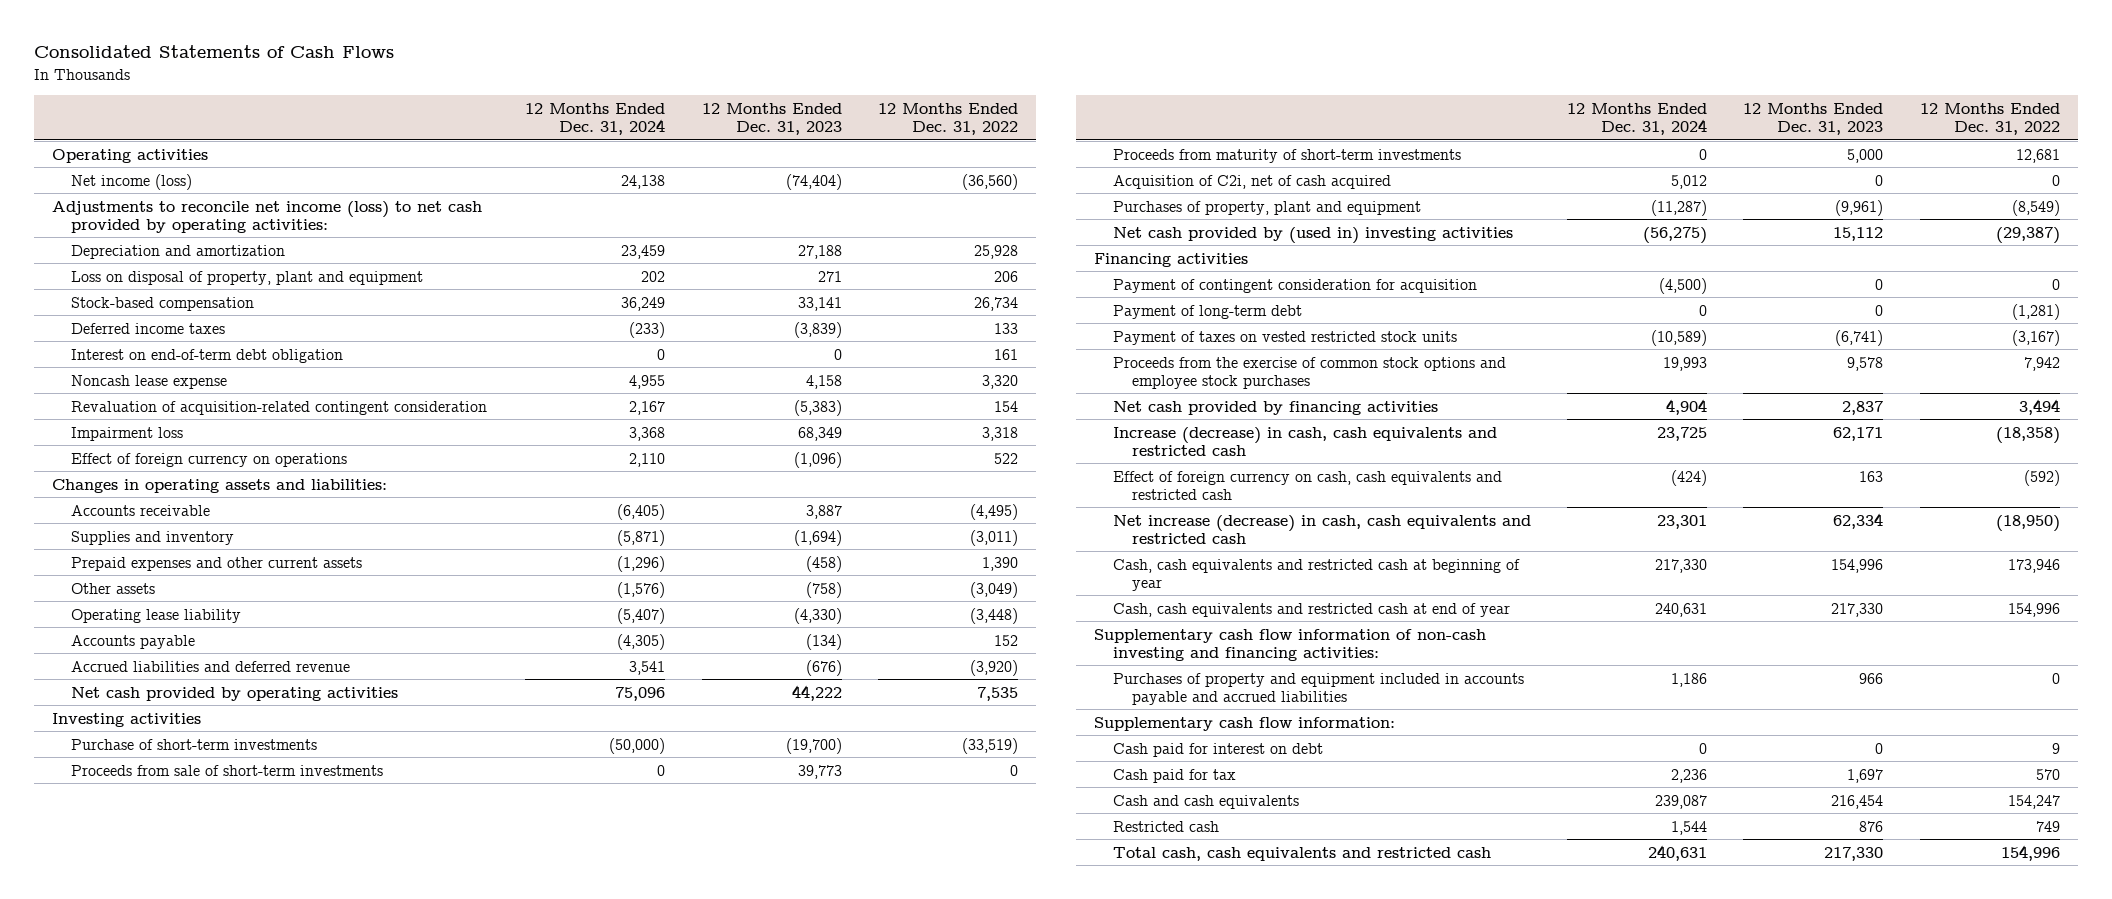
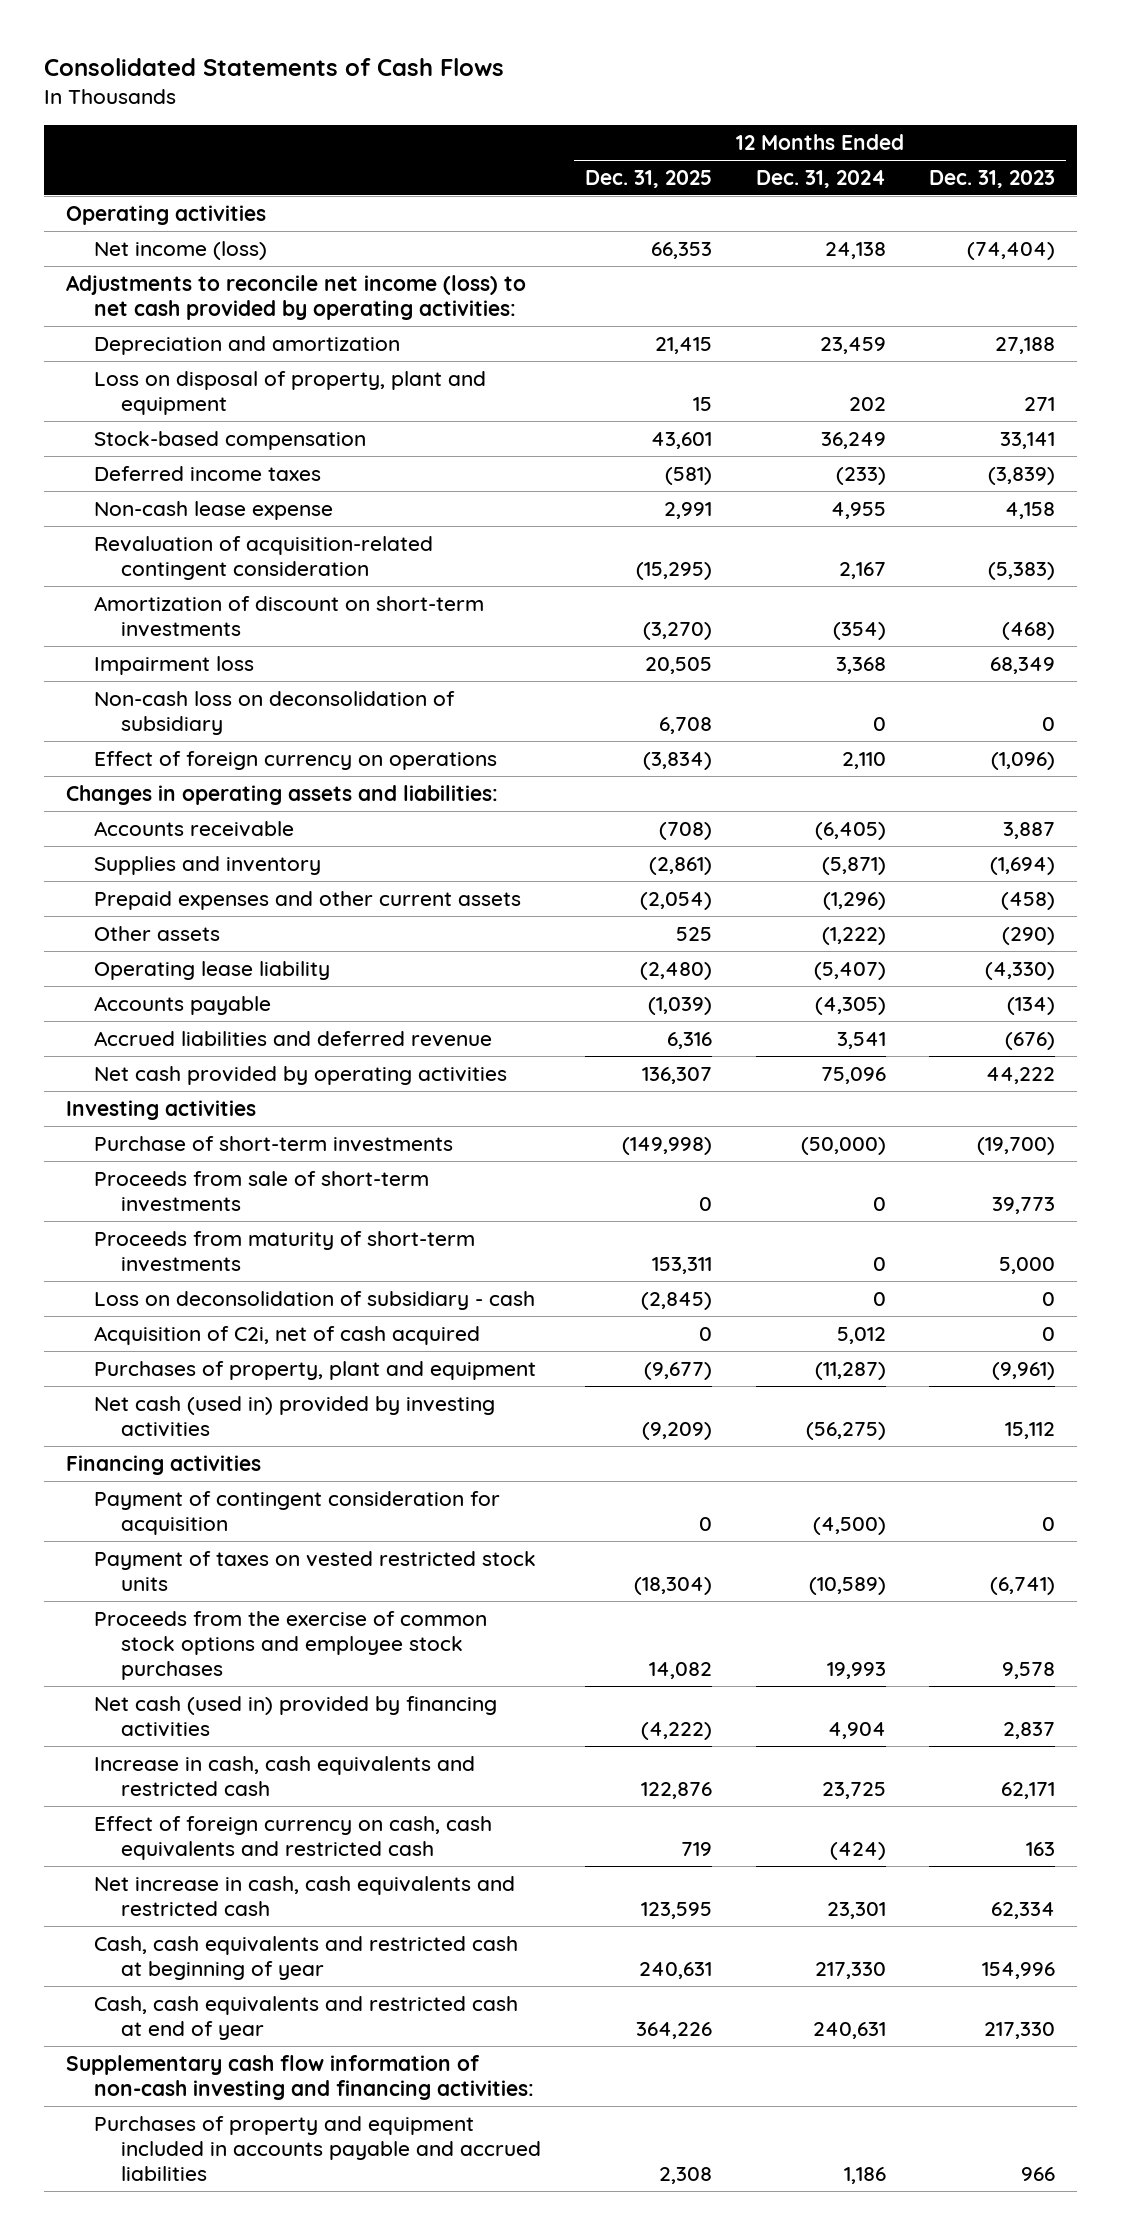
[877,102,1018,136] 12 Months Ended Dec. 31, 2022 -> none
none -> [584,169,712,188] Dec. 31, 2025
[70,348,343,363] Interest on end-of-term debt obligation -> none
[70,374,227,389] Noncash lease expense -> [93,500,333,520] Non-cash lease expense
none -> [93,595,484,637] Amortization of discount on short-term investments
none -> [93,690,455,735] Non-cash loss on deconsolidation of subsidiary
[617,581,666,598] (1,576) -> [821,926,886,945] (1,222)
[805,581,842,598] (758) -> [1002,926,1056,945] (290)
none -> [93,1290,535,1310] Loss on deconsolidation of subsidiary - cash
[1112,226,1513,244] Net cash provided by (used in) investing activities -> [93,1395,495,1437] Net cash (used in) provided by investing activities
[1112,304,1302,319] Payment of long-term debt -> none
[1112,400,1438,415] Net cash provided by financing activities -> [93,1695,497,1737] Net cash (used in) provided by financing activities
[1112,426,1497,456] Increase (decrease) in cash, cash equivalents and restricted cash -> [93,1755,475,1796] Increase in cash, cash equivalents and restricted cash
[1112,514,1531,544] Net increase (decrease) in cash, cash equivalents and restricted cash -> [93,1875,515,1916] Net increase in cash, cash equivalents and restricted cash
[1093,716,1395,731] Supplementary cash flow information: -> none
[1112,742,1323,757] Cash paid for interest on debt -> none
[1112,768,1236,783] Cash paid for tax -> none
[1112,794,1299,809] Cash and cash equivalents -> none
[1112,820,1219,832] Restricted cash -> none
[1112,846,1491,861] Total cash, cash equivalents and restricted cash -> none

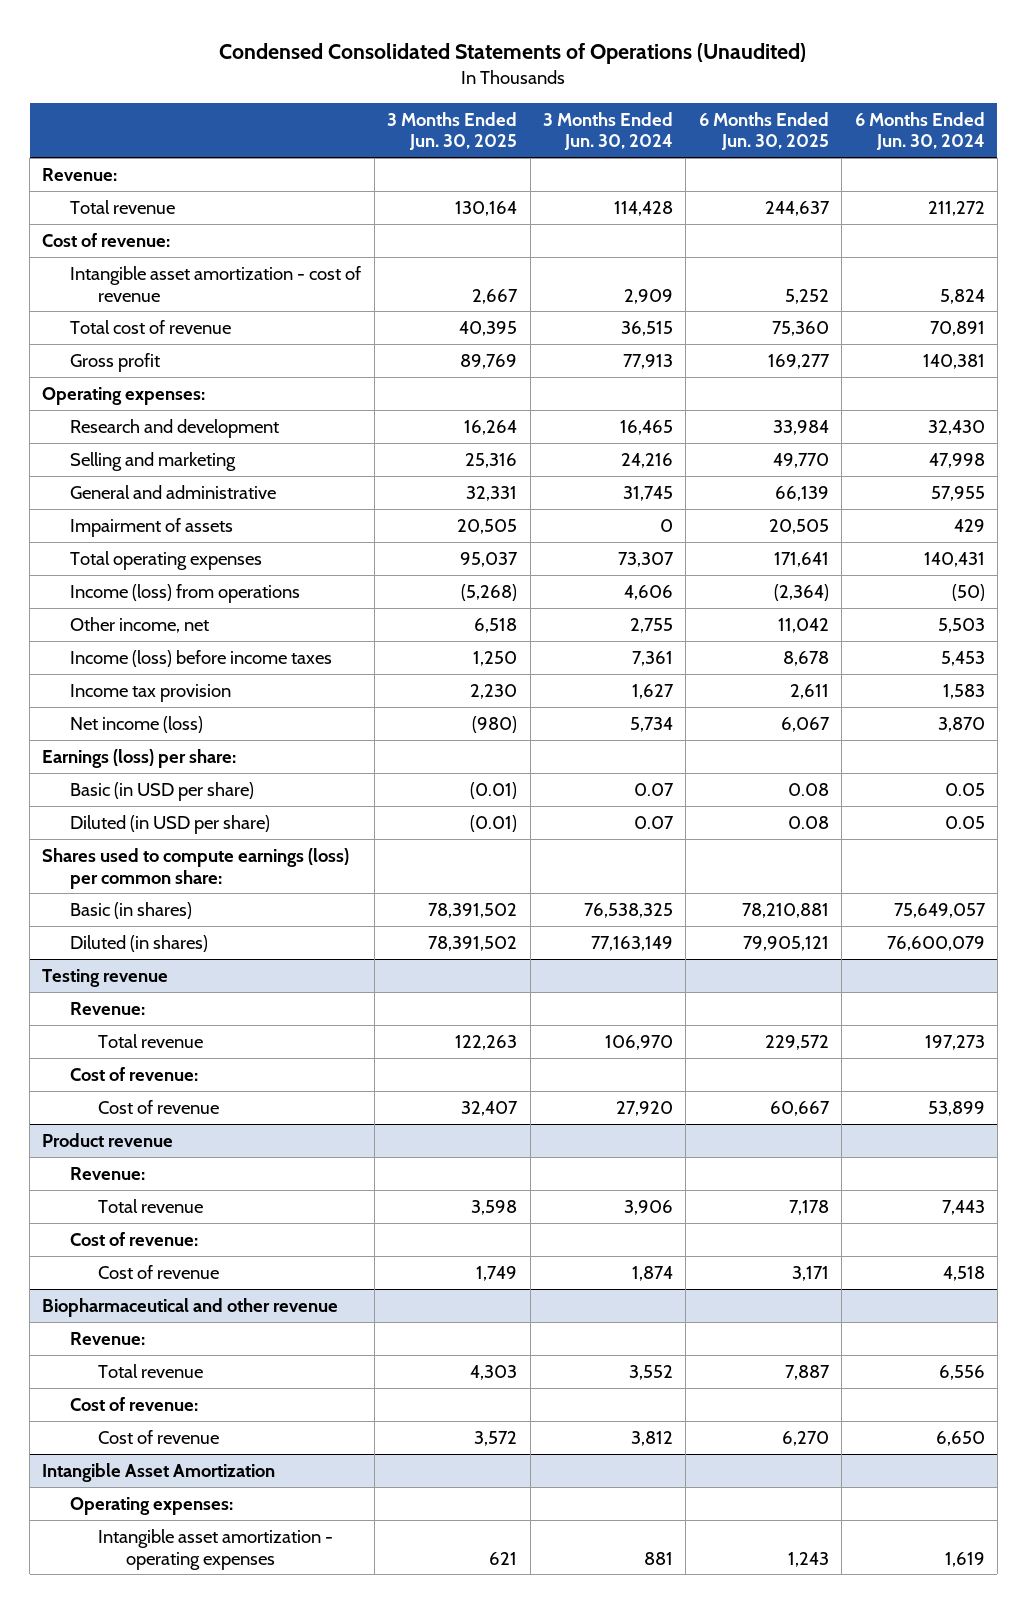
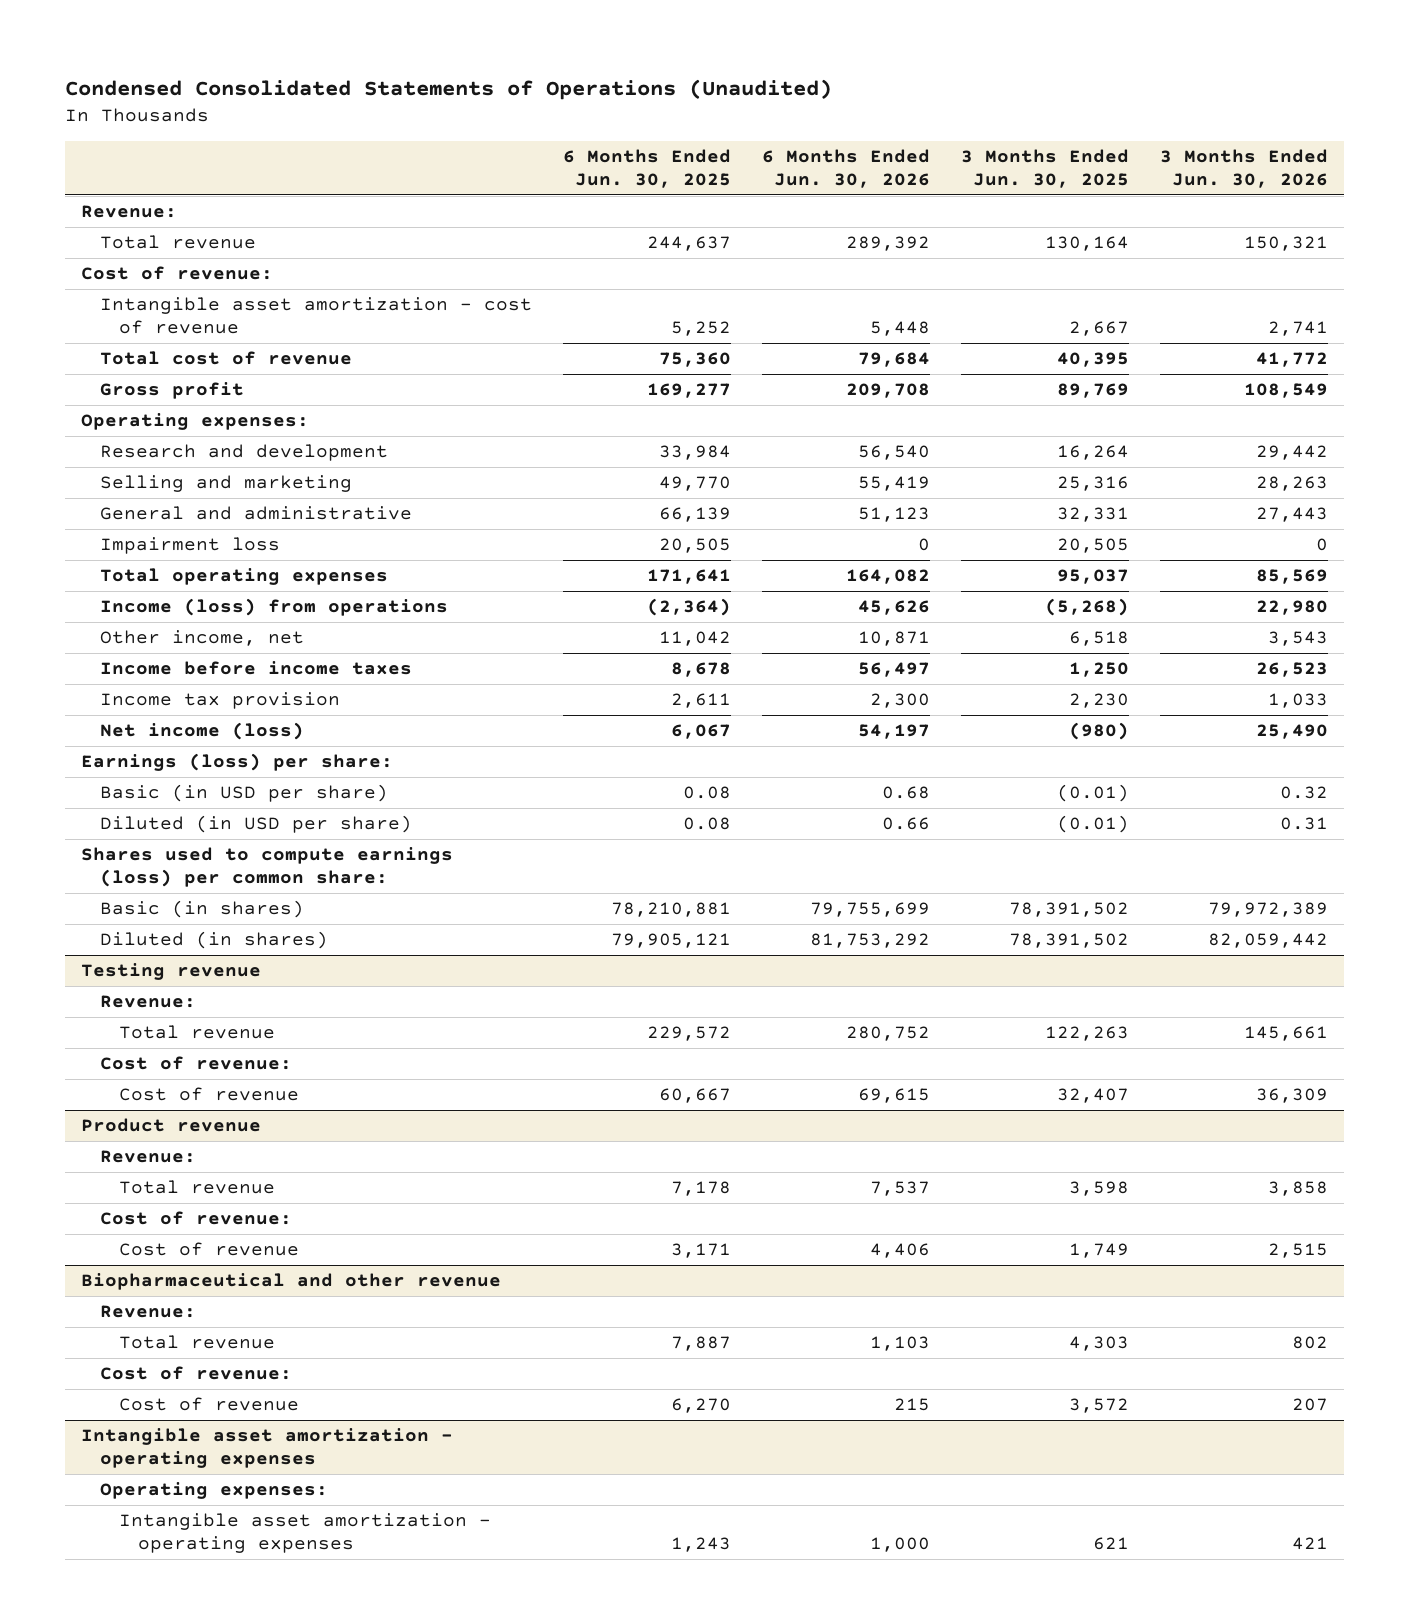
[542,111,673,151] 3 Months Ended Jun. 30, 2024 -> none
[854,111,985,151] 6 Months Ended Jun. 30, 2024 -> none
none -> [761,148,930,189] 6 Months Ended Jun. 30, 2026
none -> [1160,148,1329,189] 3 Months Ended Jun. 30, 2026
[70,517,234,537] Impairment of assets -> [99,537,280,555] Impairment loss
[70,649,333,667] Income (loss) before income taxes -> [99,661,412,676] Income before income taxes
[42,1462,276,1482] Intangible Asset Amortization -> [80,1428,453,1469] Intangible asset amortization - operating expenses

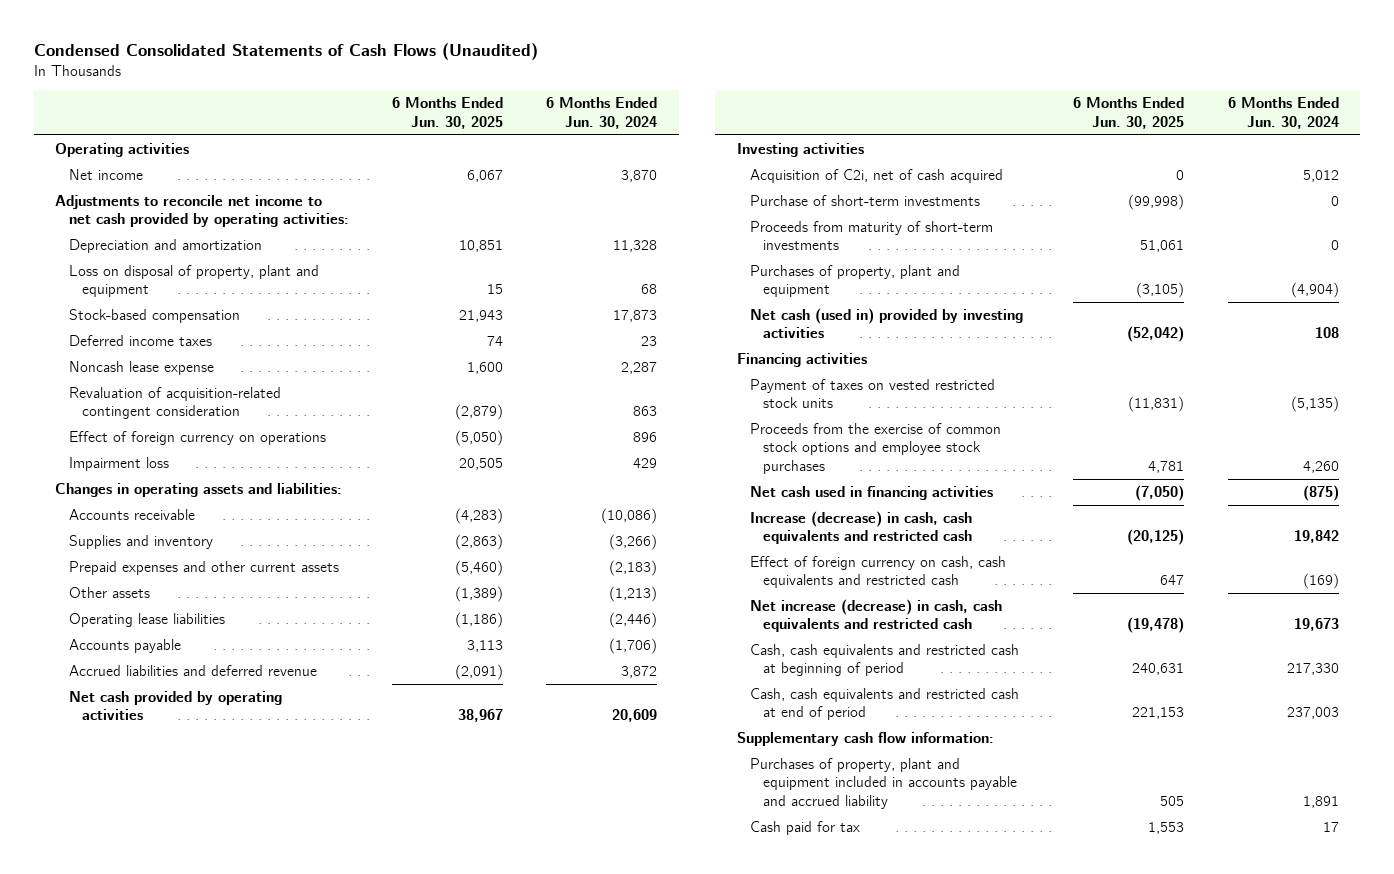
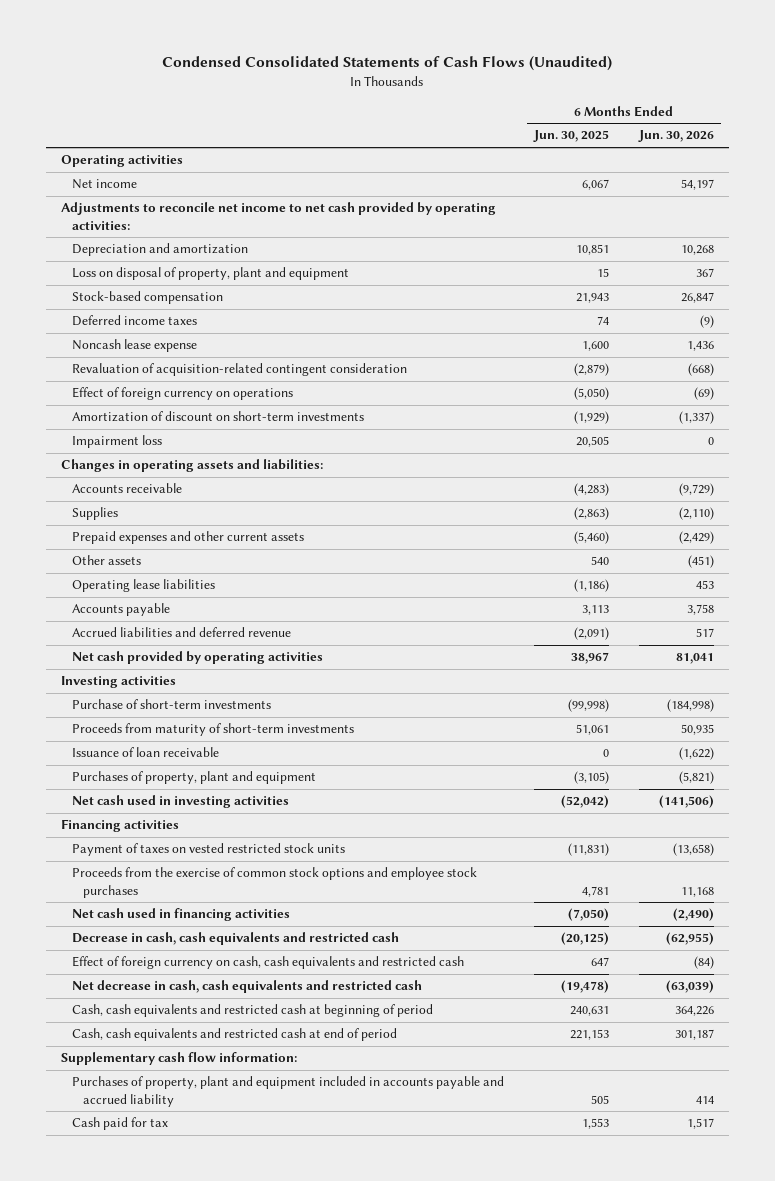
[546,97,658,129] 6 Months Ended Jun. 30, 2024 -> none
none -> [637,130,714,143] Jun. 30, 2026
none -> [72,411,365,423] Amortization of discount on short-term investments
[68,535,213,550] Supplies and inventory -> [72,507,119,521] Supplies
[454,586,503,603] (1,389) -> [591,556,610,566] 540
[750,169,1004,184] Acquisition of C2i, net of cash acquired -> none
none -> [72,747,220,758] Issuance of loan receivable
[750,308,1024,339] Net cash (used in) provided by investing activities -> [72,795,290,809] Net cash used in investing activities
[750,511,973,545] Increase (decrease) in cash, cash equivalents and restricted cash -> [72,932,400,946] Decrease in cash, cash equivalents and restricted cash
[750,599,1003,633] Net increase (decrease) in cash, cash equivalents and restricted cash -> [72,980,423,994] Net decrease in cash, cash equivalents and restricted cash

